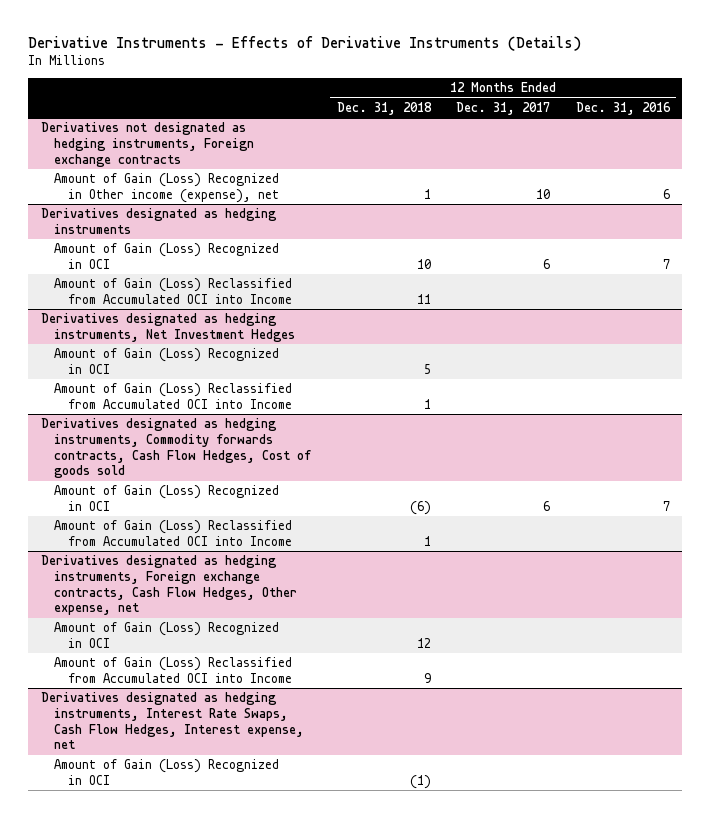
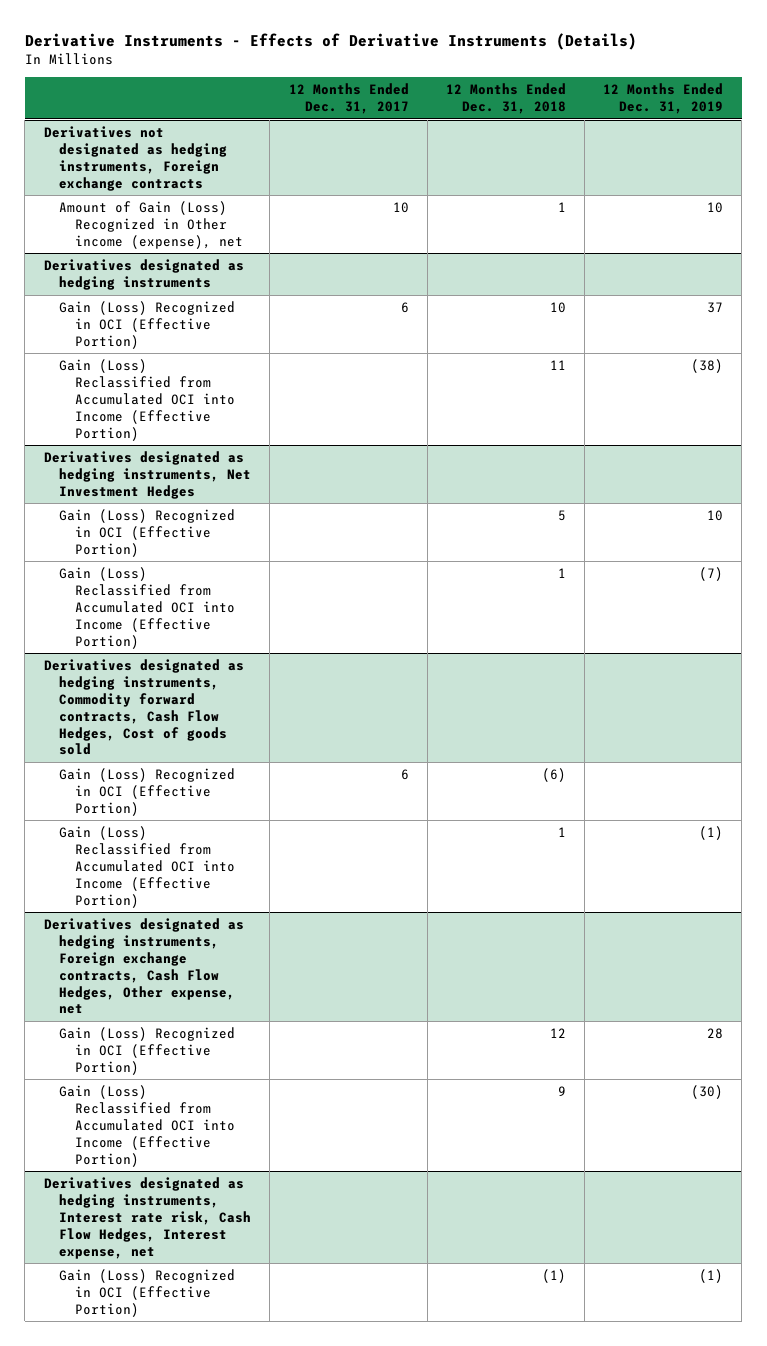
[575,101,671,115] Dec. 31, 2016 -> none
none -> [602,83,723,115] 12 Months Ended Dec. 31, 2019
[54,243,280,269] Amount of Gain (Loss) Recognized in OCI -> [59,301,236,349] Gain (Loss) Recognized in OCI (Effective Portion)
[54,278,293,304] Amount of Gain (Loss) Reclassified from Accumulated OCI into Income -> [59,359,236,441] Gain (Loss) Reclassified from Accumulated OCI into Income (Effective Portion)
[54,348,280,374] Amount of Gain (Loss) Recognized in OCI -> [59,509,236,557] Gain (Loss) Recognized in OCI (Effective Portion)
[54,383,293,409] Amount of Gain (Loss) Reclassified from Accumulated OCI into Income -> [59,567,236,649] Gain (Loss) Reclassified from Accumulated OCI into Income (Effective Portion)
[40,418,312,479] Derivatives designated as hedging instruments, Commodity forwards contracts, Cash Flow Hedges, Cost of goods sold -> [43,659,244,756] Derivatives designated as hedging instruments, Commodity forward contracts, Cash Flow Hedges, Cost of goods sold
[54,485,280,511] Amount of Gain (Loss) Recognized in OCI -> [59,768,236,816] Gain (Loss) Recognized in OCI (Effective Portion)
[54,520,293,546] Amount of Gain (Loss) Reclassified from Accumulated OCI into Income -> [59,826,236,908] Gain (Loss) Reclassified from Accumulated OCI into Income (Effective Portion)
[54,622,280,648] Amount of Gain (Loss) Recognized in OCI -> [59,1027,236,1075] Gain (Loss) Recognized in OCI (Effective Portion)
[54,657,293,683] Amount of Gain (Loss) Reclassified from Accumulated OCI into Income -> [59,1085,236,1167] Gain (Loss) Reclassified from Accumulated OCI into Income (Effective Portion)
[40,692,305,750] Derivatives designated as hedging instruments, Interest Rate Swaps, Cash Flow Hedges, Interest expense, net -> [43,1177,252,1259] Derivatives designated as hedging instruments, Interest rate risk, Cash Flow Hedges, Interest expense, net
[54,759,280,785] Amount of Gain (Loss) Recognized in OCI -> [59,1269,236,1317] Gain (Loss) Recognized in OCI (Effective Portion)

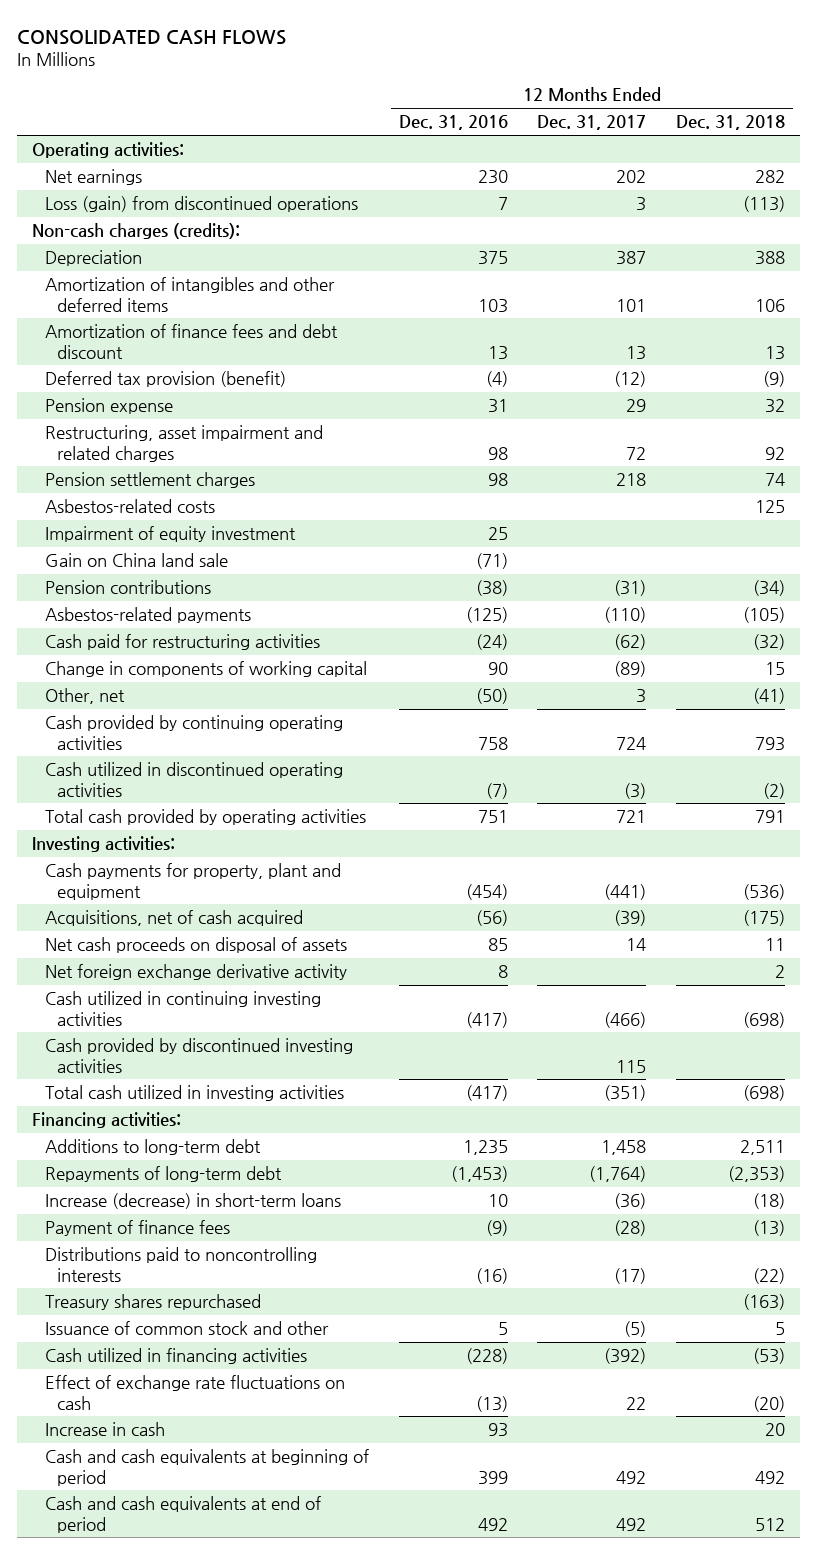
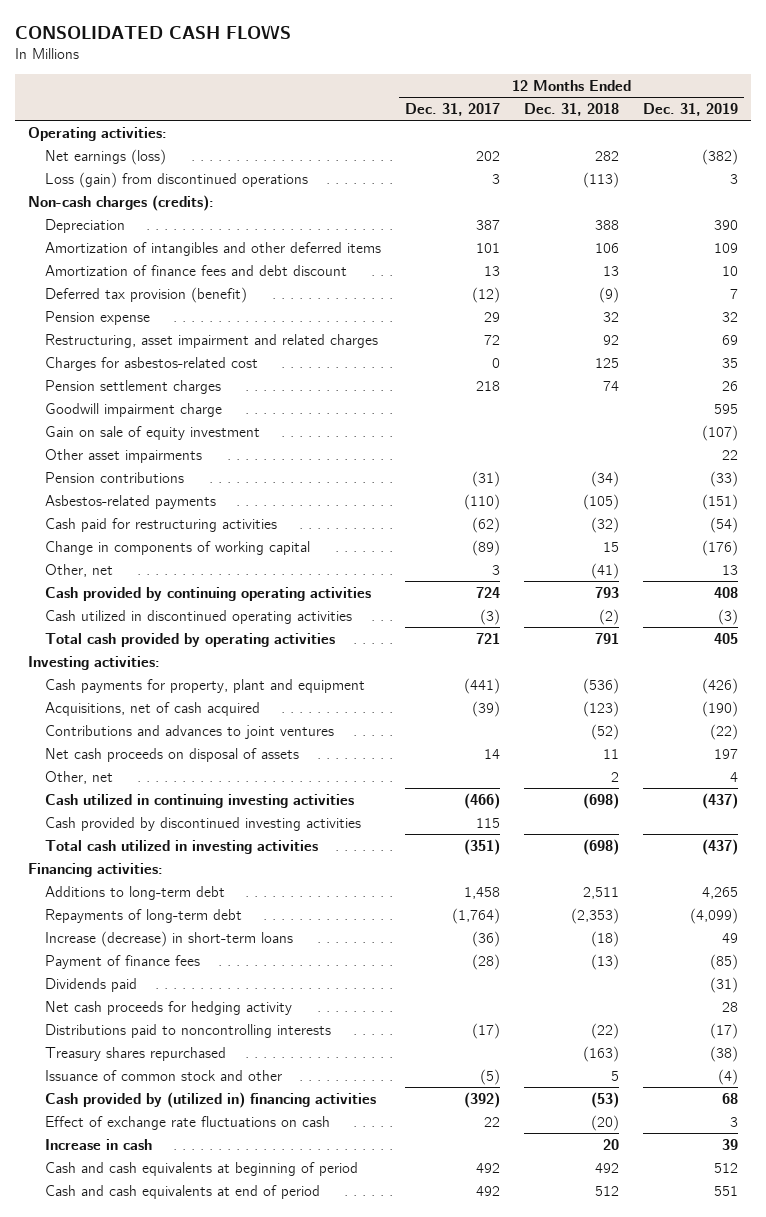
[398,115,508,131] Dec. 31, 2016 -> none
none -> [643,102,739,116] Dec. 31, 2019
[44,169,142,186] Net earnings -> [44,148,166,165] Net earnings (loss)
none -> [44,356,258,371] Charges for asbestos-related cost
[44,499,215,514] Asbestos-related costs -> none
[44,526,296,543] Impairment of equity investment -> none
[44,553,228,568] Gain on China land sale -> none
none -> [44,402,222,417] Goodwill impairment charge
none -> [44,425,260,440] Gain on sale of equity investment
none -> [44,448,202,463] Other asset impairments
[743,910,786,927] (175) -> [583,700,620,717] (123)
none -> [44,724,334,739] Contributions and advances to joint ventures
[44,964,347,981] Net foreign exchange derivative activity -> none
none -> [44,770,113,784] Other, net
none -> [44,977,137,992] Dividends paid
none -> [44,1000,292,1015] Net cash proceeds for hedging activity
[44,1348,307,1365] Cash utilized in financing activities -> [44,1091,376,1108] Cash provided by (utilized in) financing activities

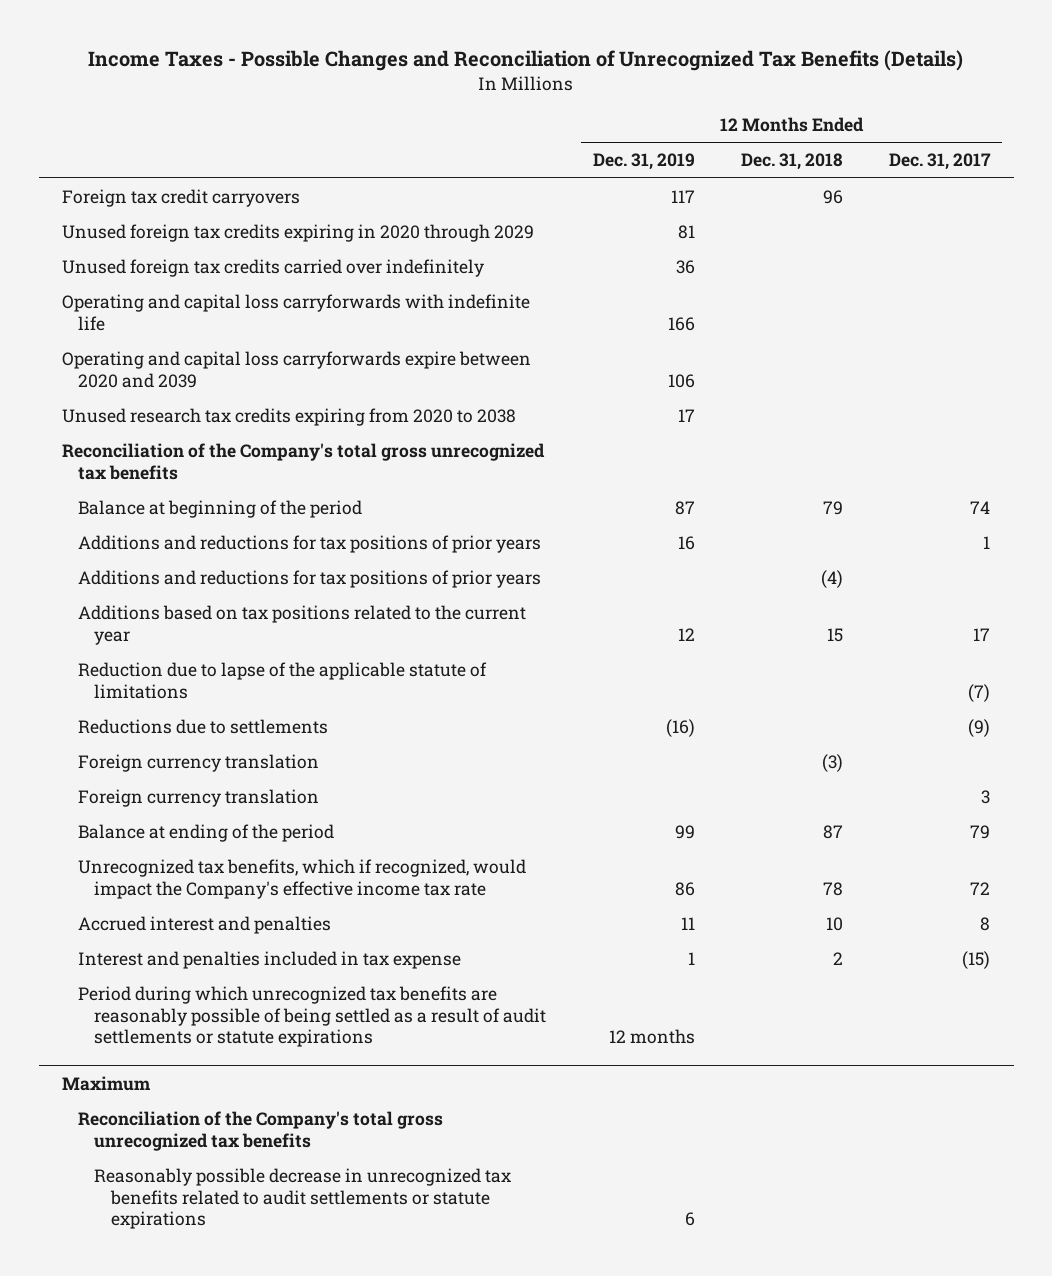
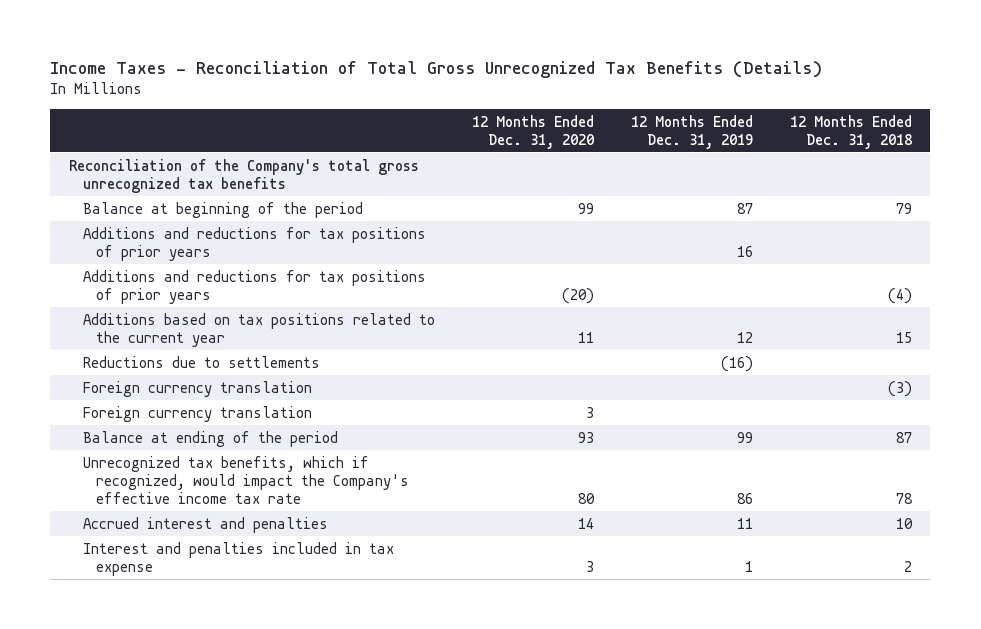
[88,50,964,72] Income Taxes - Possible Changes and Reconciliation of Unrecognized Tax Benefits (Details) -> [50,60,823,78] Income Taxes - Reconciliation of Total Gross Unrecognized Tax Benefits (Details)
[889,153,992,171] Dec. 31, 2017 -> none
none -> [471,114,594,149] 12 Months Ended Dec. 31, 2020
[62,188,301,207] Foreign tax credit carryovers -> none
[62,223,535,242] Unused foreign tax credits expiring in 2020 through 2029 -> none
[62,258,485,277] Unused foreign tax credits carried over indefinitely -> none
[62,293,531,331] Operating and capital loss carryforwards with indefinite life -> none
[62,350,532,388] Operating and capital loss carryforwards expire between 2020 and 2039 -> none
[62,407,517,426] Unused research tax credits expiring from 2020 to 2038 -> none
[78,661,488,699] Reduction due to lapse of the applicable statute of limitations -> none
[78,985,547,1048] Period during which unrecognized tax benefits are reasonably possible of being settled as a result of audit settlements or statute expirations -> none
[62,1075,151,1091] Maximum -> none
[78,1110,444,1151] Reconciliation of the Company's total gross unrecognized tax benefits -> none
[94,1167,512,1230] Reasonably possible decrease in unrecognized tax benefits related to audit settlements or statute expirations -> none

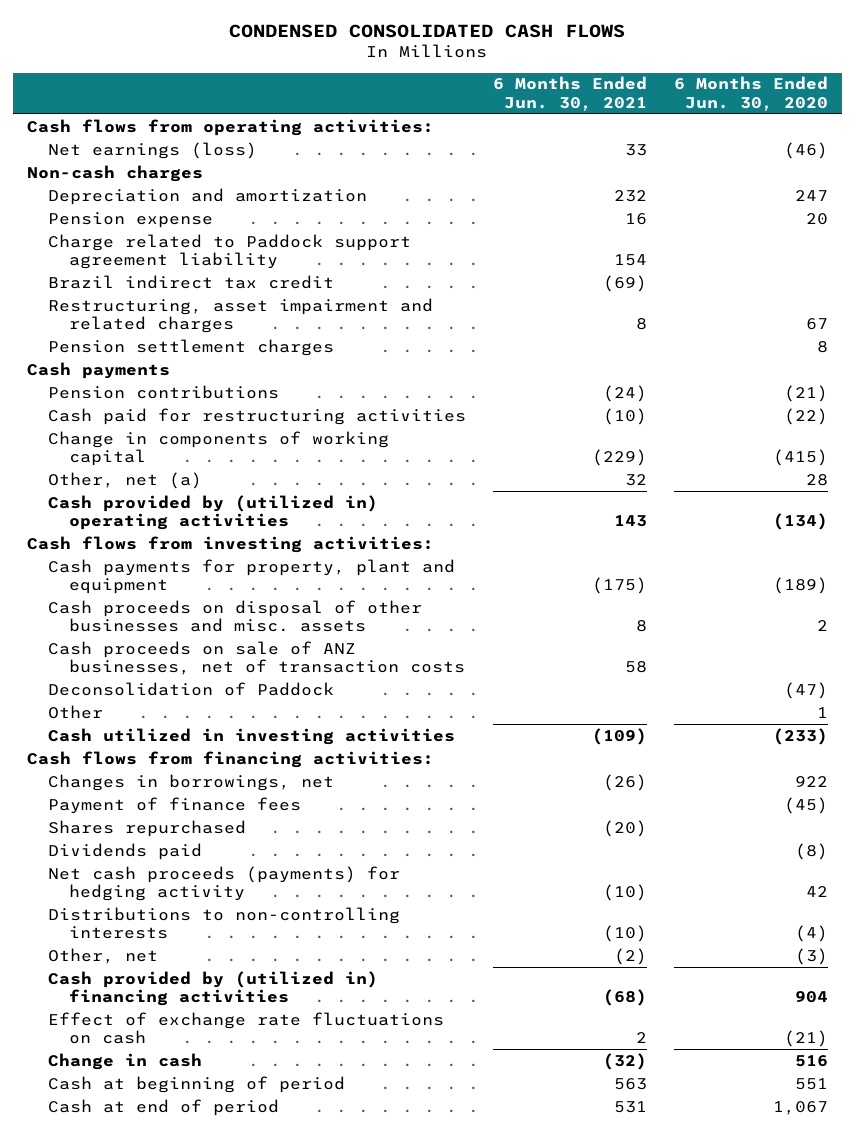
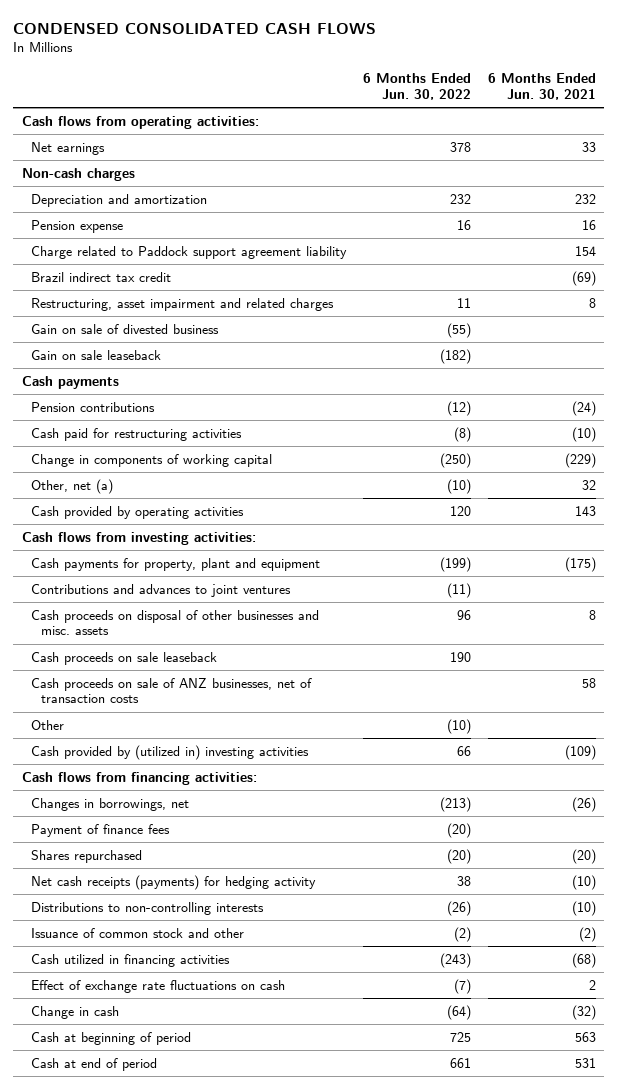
[674,76,829,111] 6 Months Ended Jun. 30, 2020 -> none
none -> [363,72,472,100] 6 Months Ended Jun. 30, 2022
[47,141,257,159] Net earnings (loss) -> [31,141,106,155] Net earnings
[47,338,334,356] Pension settlement charges -> none
none -> [31,323,220,334] Gain on sale of divested business
none -> [31,349,162,360] Gain on sale leaseback
[47,494,378,531] Cash provided by (utilized in) operating activities -> [31,505,245,519] Cash provided by operating activities
none -> [31,583,292,597] Contributions and advances to joint ventures
none -> [31,651,218,665] Cash proceeds on sale leaseback
[47,681,334,696] Deconsolidation of Paddock -> none
[47,727,455,745] Cash utilized in investing activities -> [31,744,310,760] Cash provided by (utilized in) investing activities
[47,842,202,860] Dividends paid -> none
[47,865,400,902] Net cash proceeds (payments) for hedging activity -> [31,874,317,890] Net cash receipts (payments) for hedging activity
[47,947,158,964] Other, net -> none
none -> [31,927,245,938] Issuance of common stock and other
[47,970,378,1007] Cash provided by (utilized in) financing activities -> [31,953,231,967] Cash utilized in financing activities

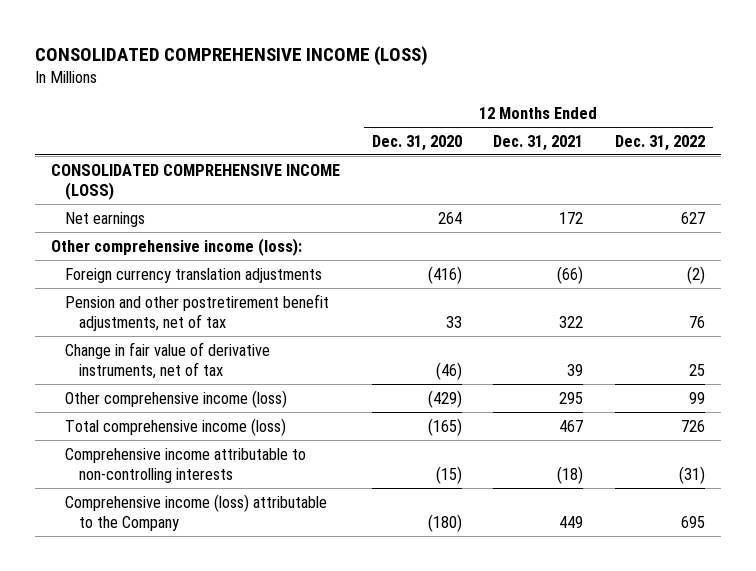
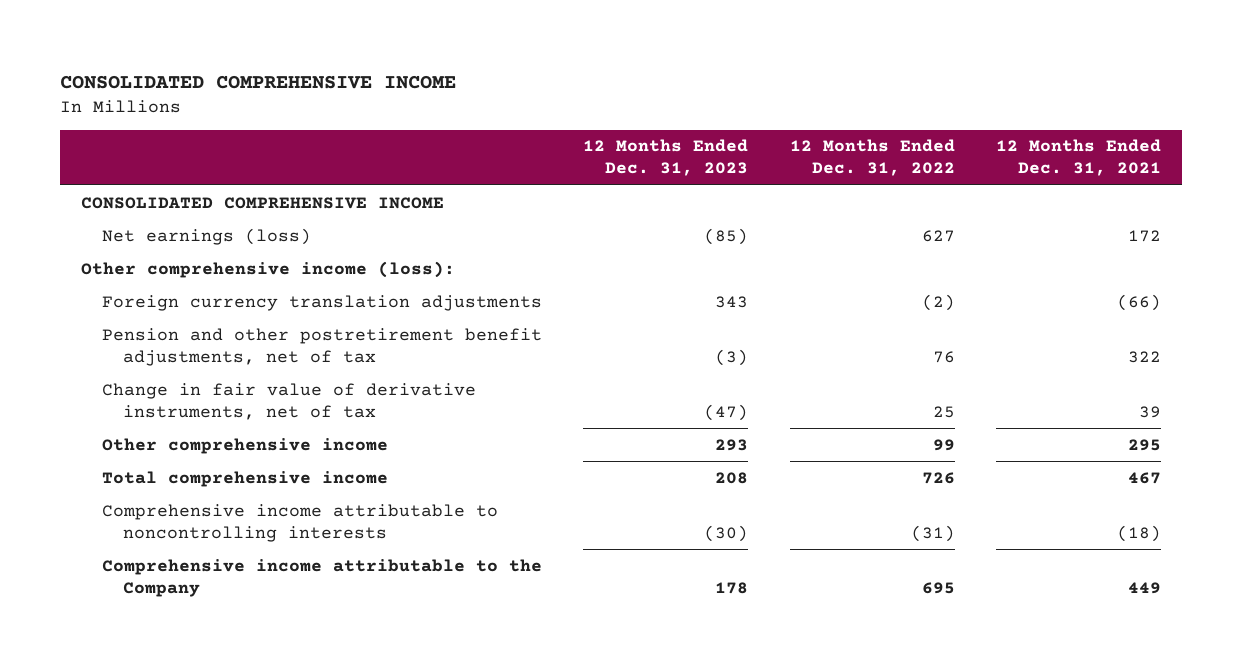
[35,45,429,66] CONSOLIDATED COMPREHENSIVE INCOME (LOSS) -> [59,74,456,89] CONSOLIDATED COMPREHENSIVE INCOME
[371,134,462,151] Dec. 31, 2020 -> none
none -> [583,139,749,177] 12 Months Ended Dec. 31, 2023
[51,163,341,201] CONSOLIDATED COMPREHENSIVE INCOME (LOSS) -> [80,196,444,209] CONSOLIDATED COMPREHENSIVE INCOME
[64,211,145,227] Net earnings -> [101,227,311,245] Net earnings (loss)
[64,389,287,408] Other comprehensive income (loss) -> [101,437,388,454] Other comprehensive income
[64,417,286,436] Total comprehensive income (loss) -> [101,470,388,487] Total comprehensive income
[64,447,306,484] Comprehensive income attributable to non-controlling interests -> [101,503,498,542] Comprehensive income attributable to noncontrolling interests
[64,493,327,532] Comprehensive income (loss) attributable to the Company -> [101,558,542,597] Comprehensive income attributable to the Company

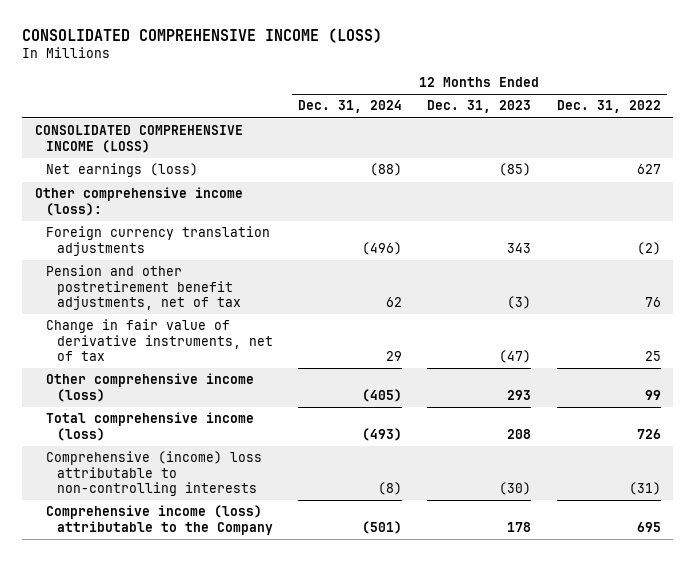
[59,74,456,89] CONSOLIDATED COMPREHENSIVE INCOME -> [22,28,383,44] CONSOLIDATED COMPREHENSIVE INCOME (LOSS)
[996,139,1162,177] 12 Months Ended Dec. 31, 2021 -> none
none -> [298,100,403,114] Dec. 31, 2024
[80,196,444,209] CONSOLIDATED COMPREHENSIVE INCOME -> [34,125,243,153] CONSOLIDATED COMPREHENSIVE INCOME (LOSS)
[101,437,388,454] Other comprehensive income -> [45,373,254,402] Other comprehensive income (loss)
[101,470,388,487] Total comprehensive income -> [45,412,254,441] Total comprehensive income (loss)
[101,503,498,542] Comprehensive income attributable to noncontrolling interests -> [45,451,262,497] Comprehensive (income) loss attributable to non-controlling interests
[101,558,542,597] Comprehensive income attributable to the Company -> [45,505,274,535] Comprehensive income (loss) attributable to the Company

